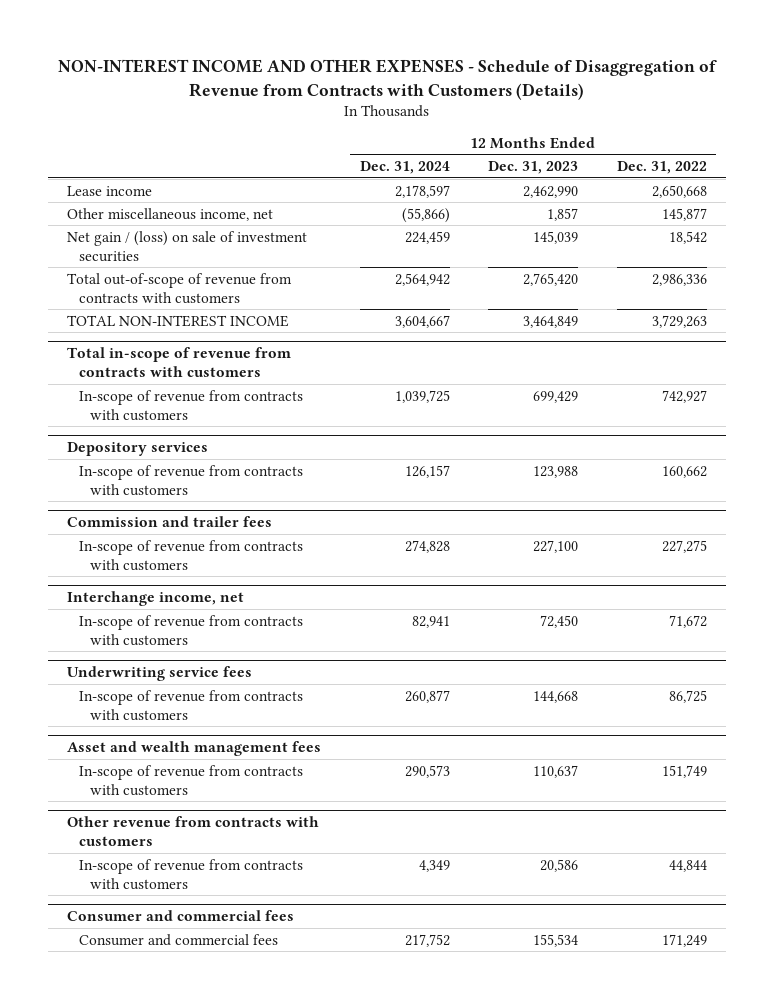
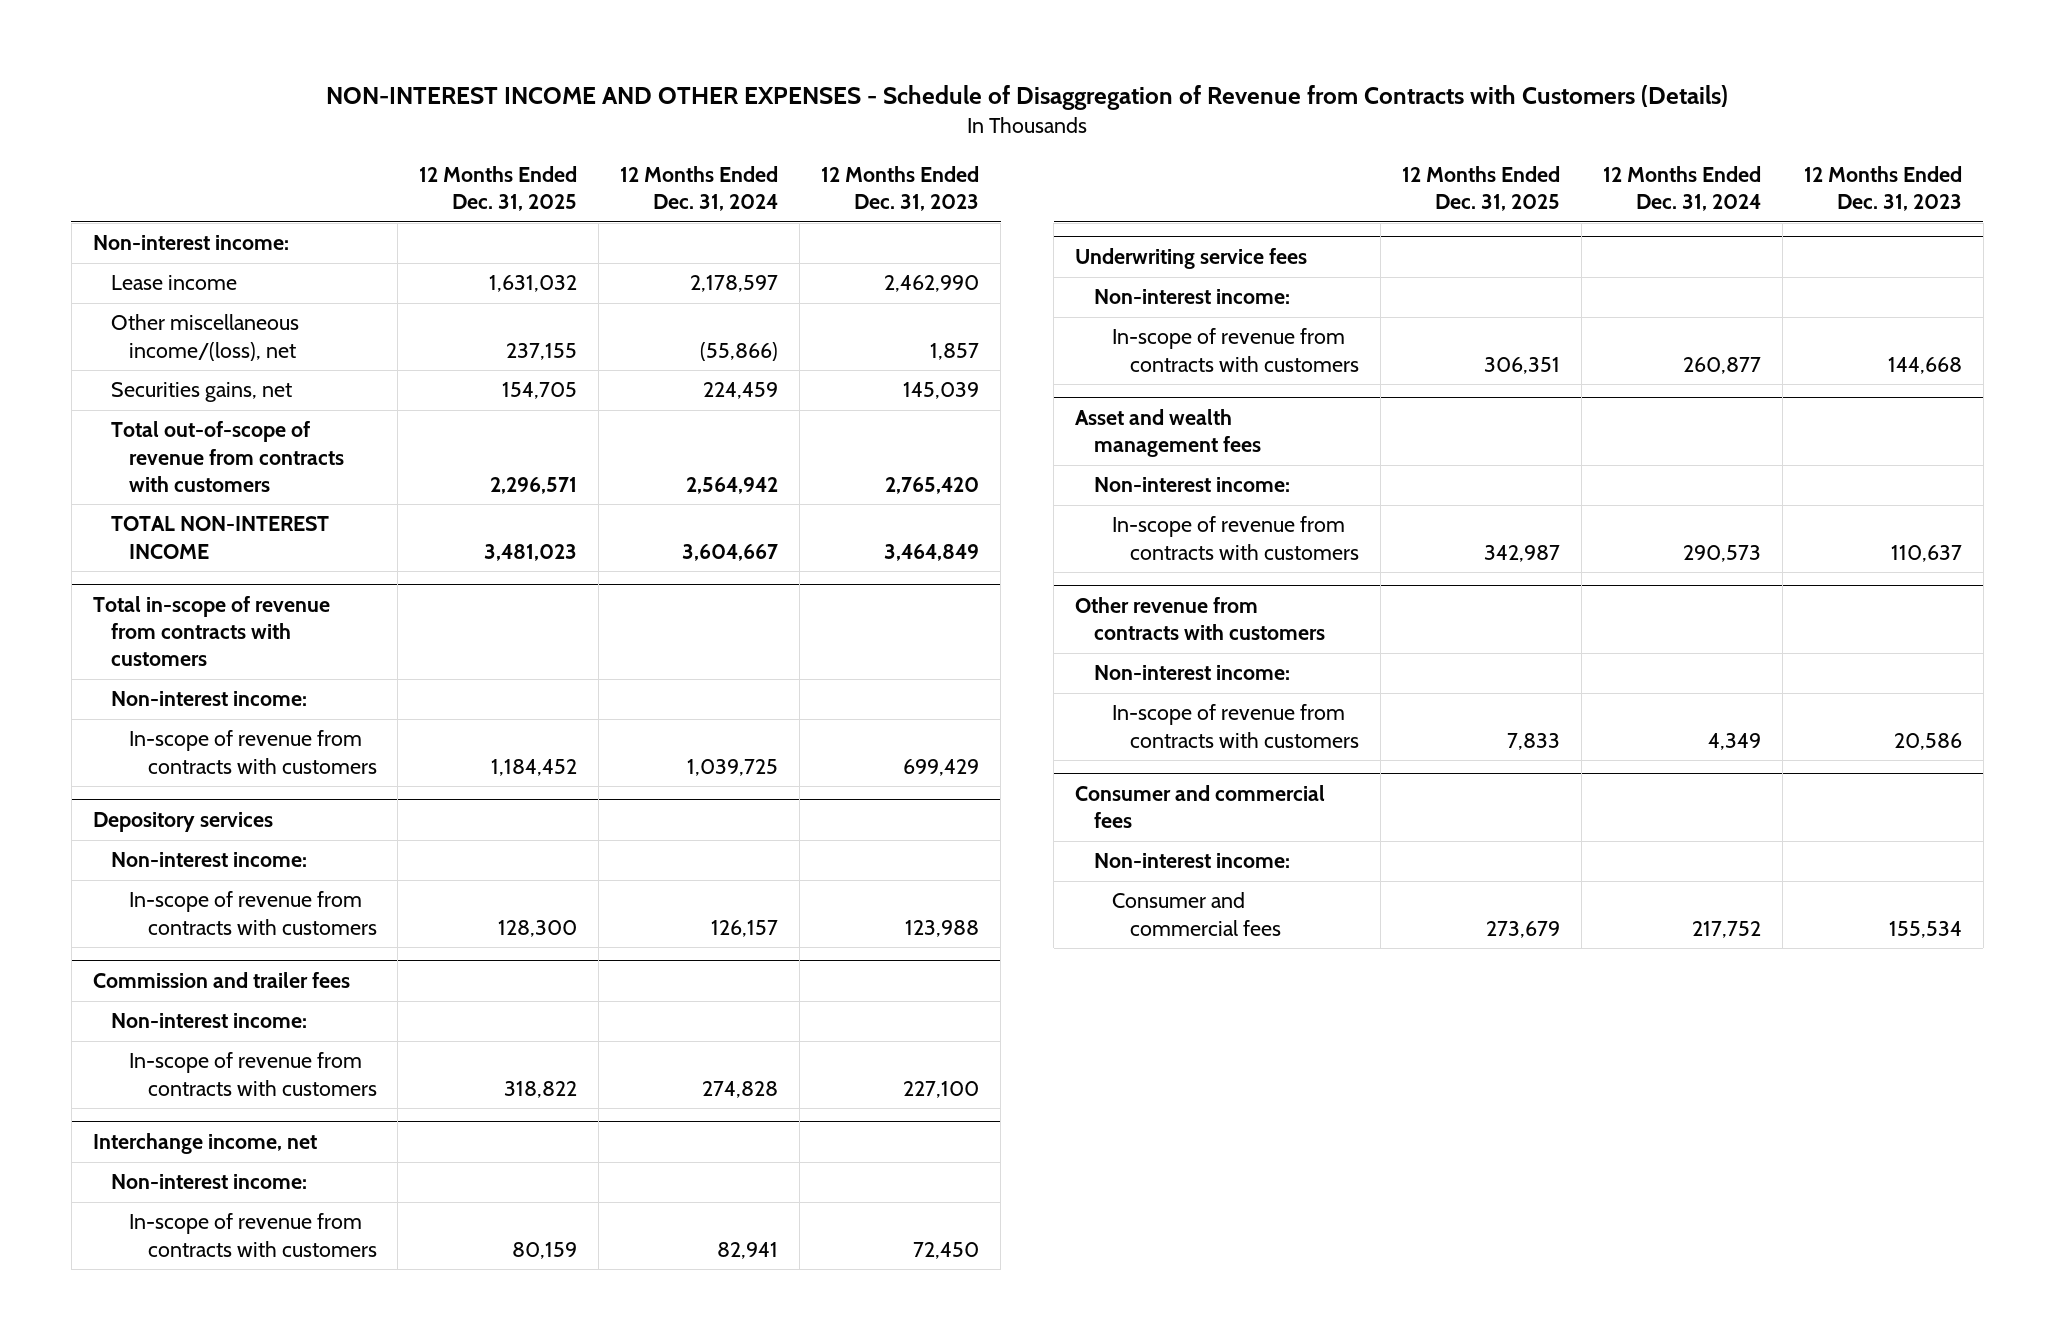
[616,161,707,175] Dec. 31, 2022 -> none
none -> [419,165,578,211] 12 Months Ended Dec. 31, 2025
none -> [92,235,289,251] Non-interest income:
[67,207,274,221] Other miscellaneous income, net -> [110,314,299,361] Other miscellaneous income/(loss), net
[67,230,308,262] Net gain / (loss) on sale of investment securities -> [110,382,292,403] Securities gains, net
none -> [110,691,307,707] Non-interest income:
none -> [110,852,307,868] Non-interest income:
none -> [110,1013,307,1029] Non-interest income:
none -> [110,1174,307,1190] Non-interest income:
none -> [1093,289,1290,305] Non-interest income:
none -> [1093,477,1290,493] Non-interest income:
none -> [1093,665,1290,681] Non-interest income:
none -> [1093,853,1290,869] Non-interest income:

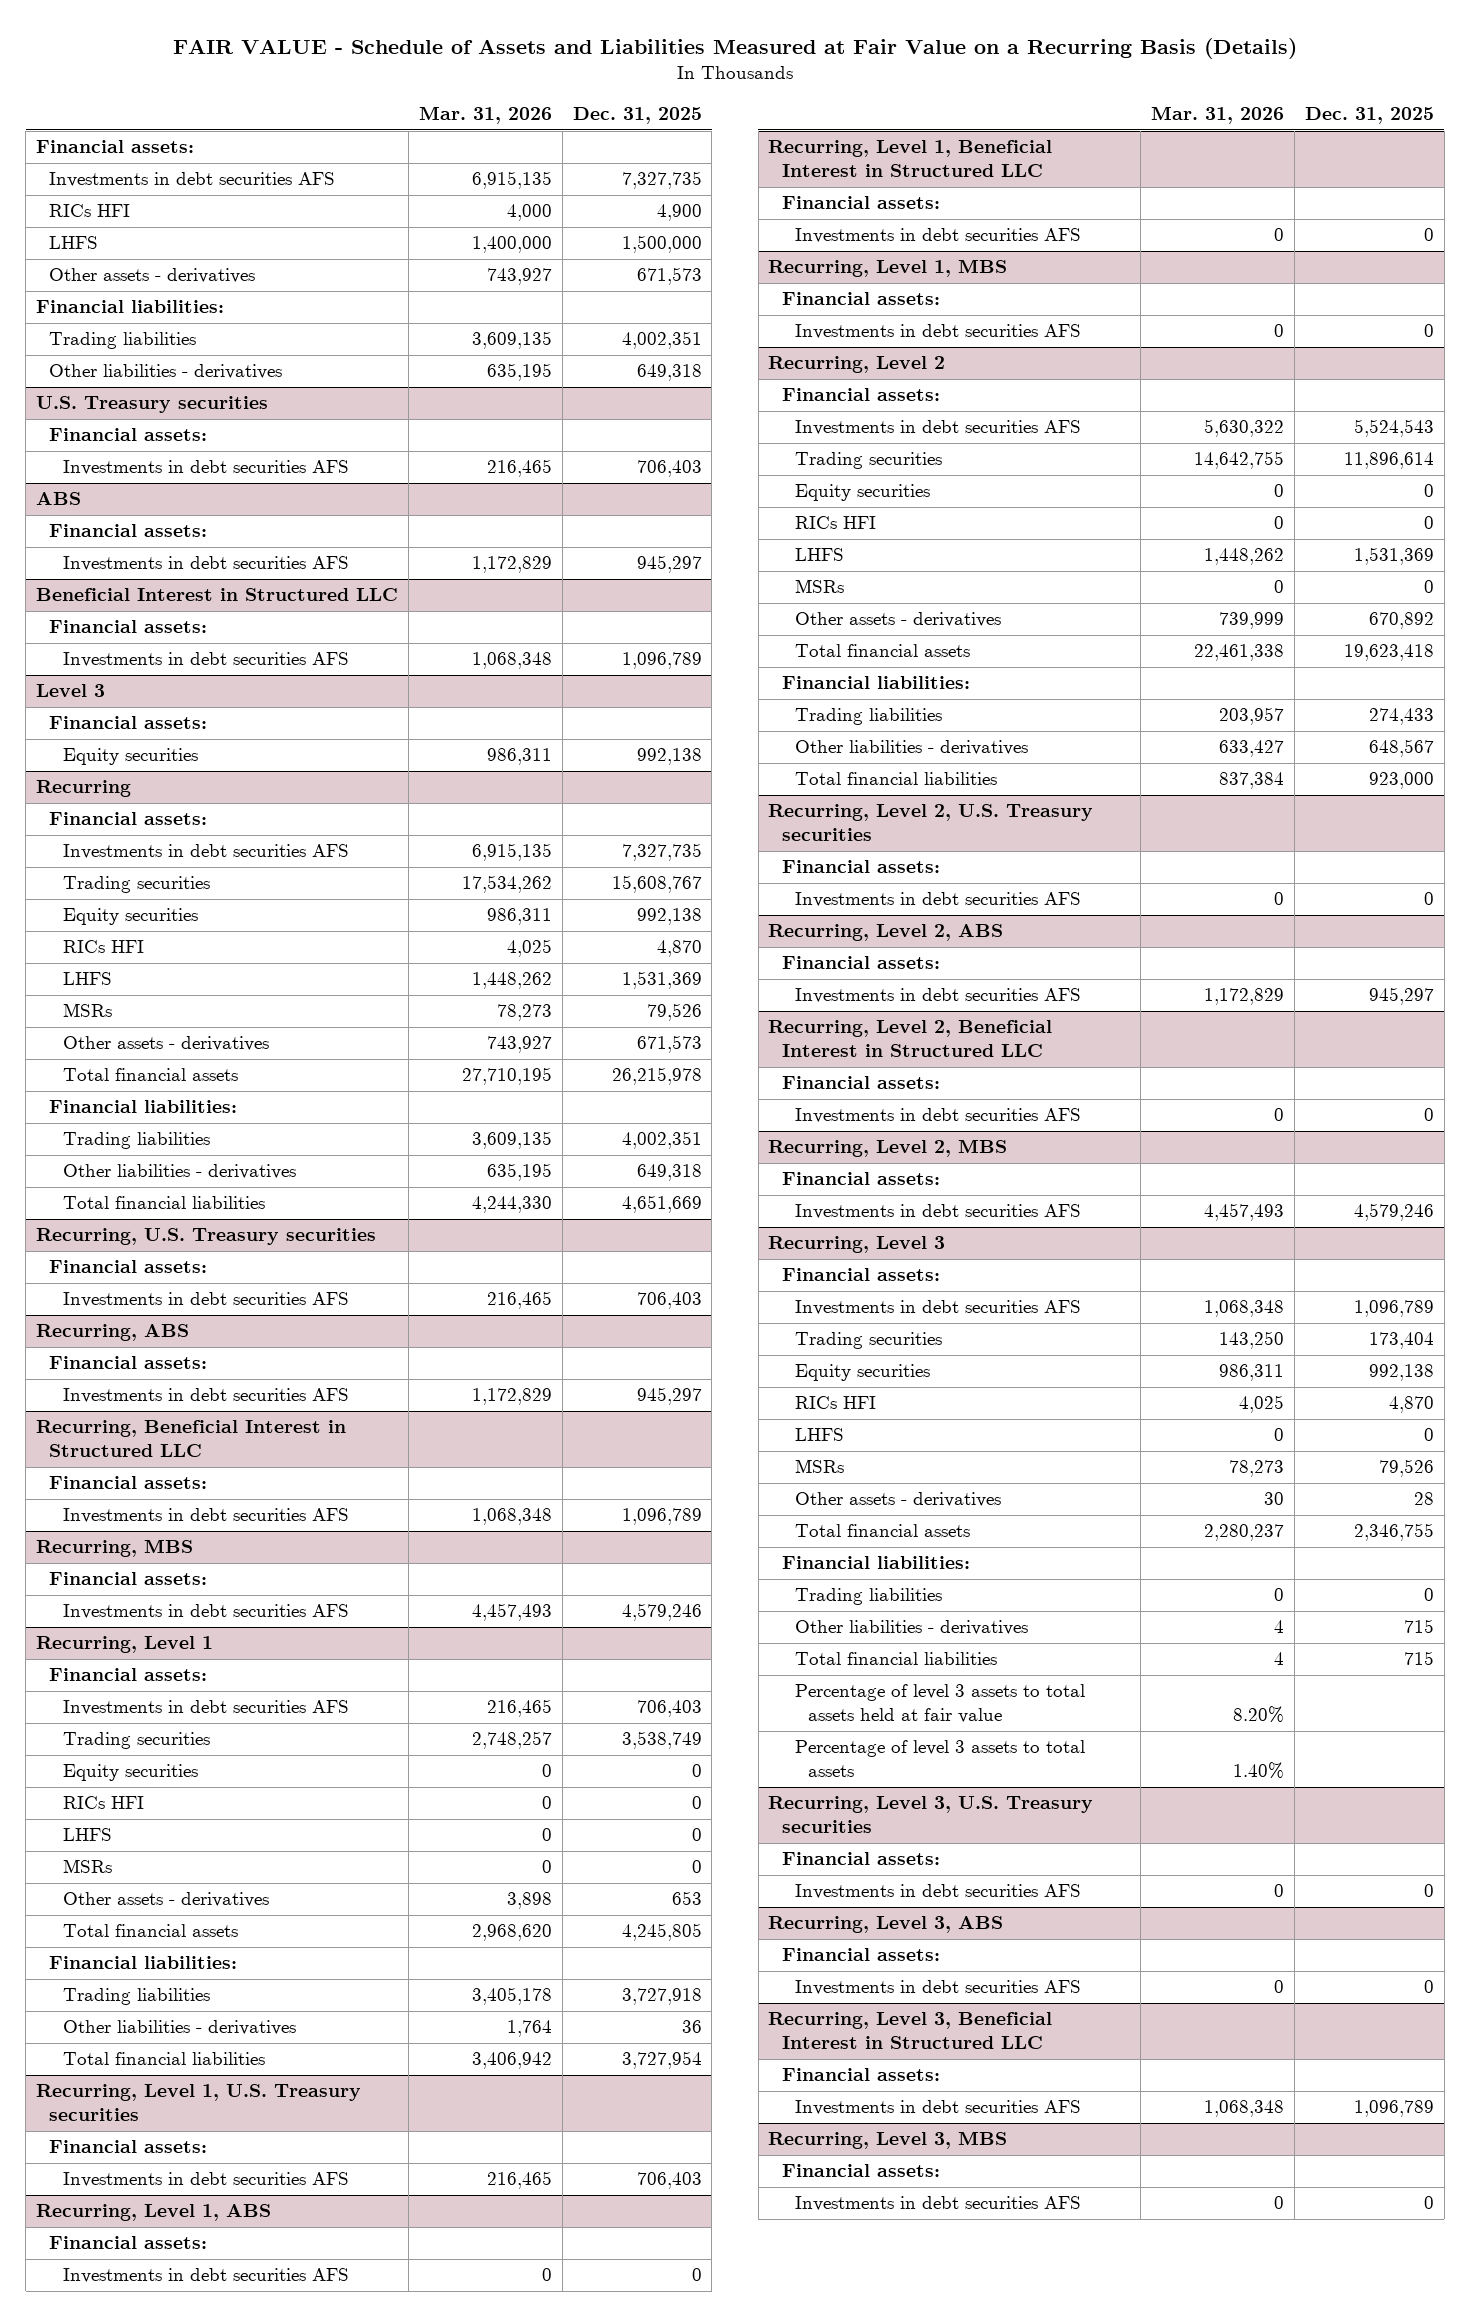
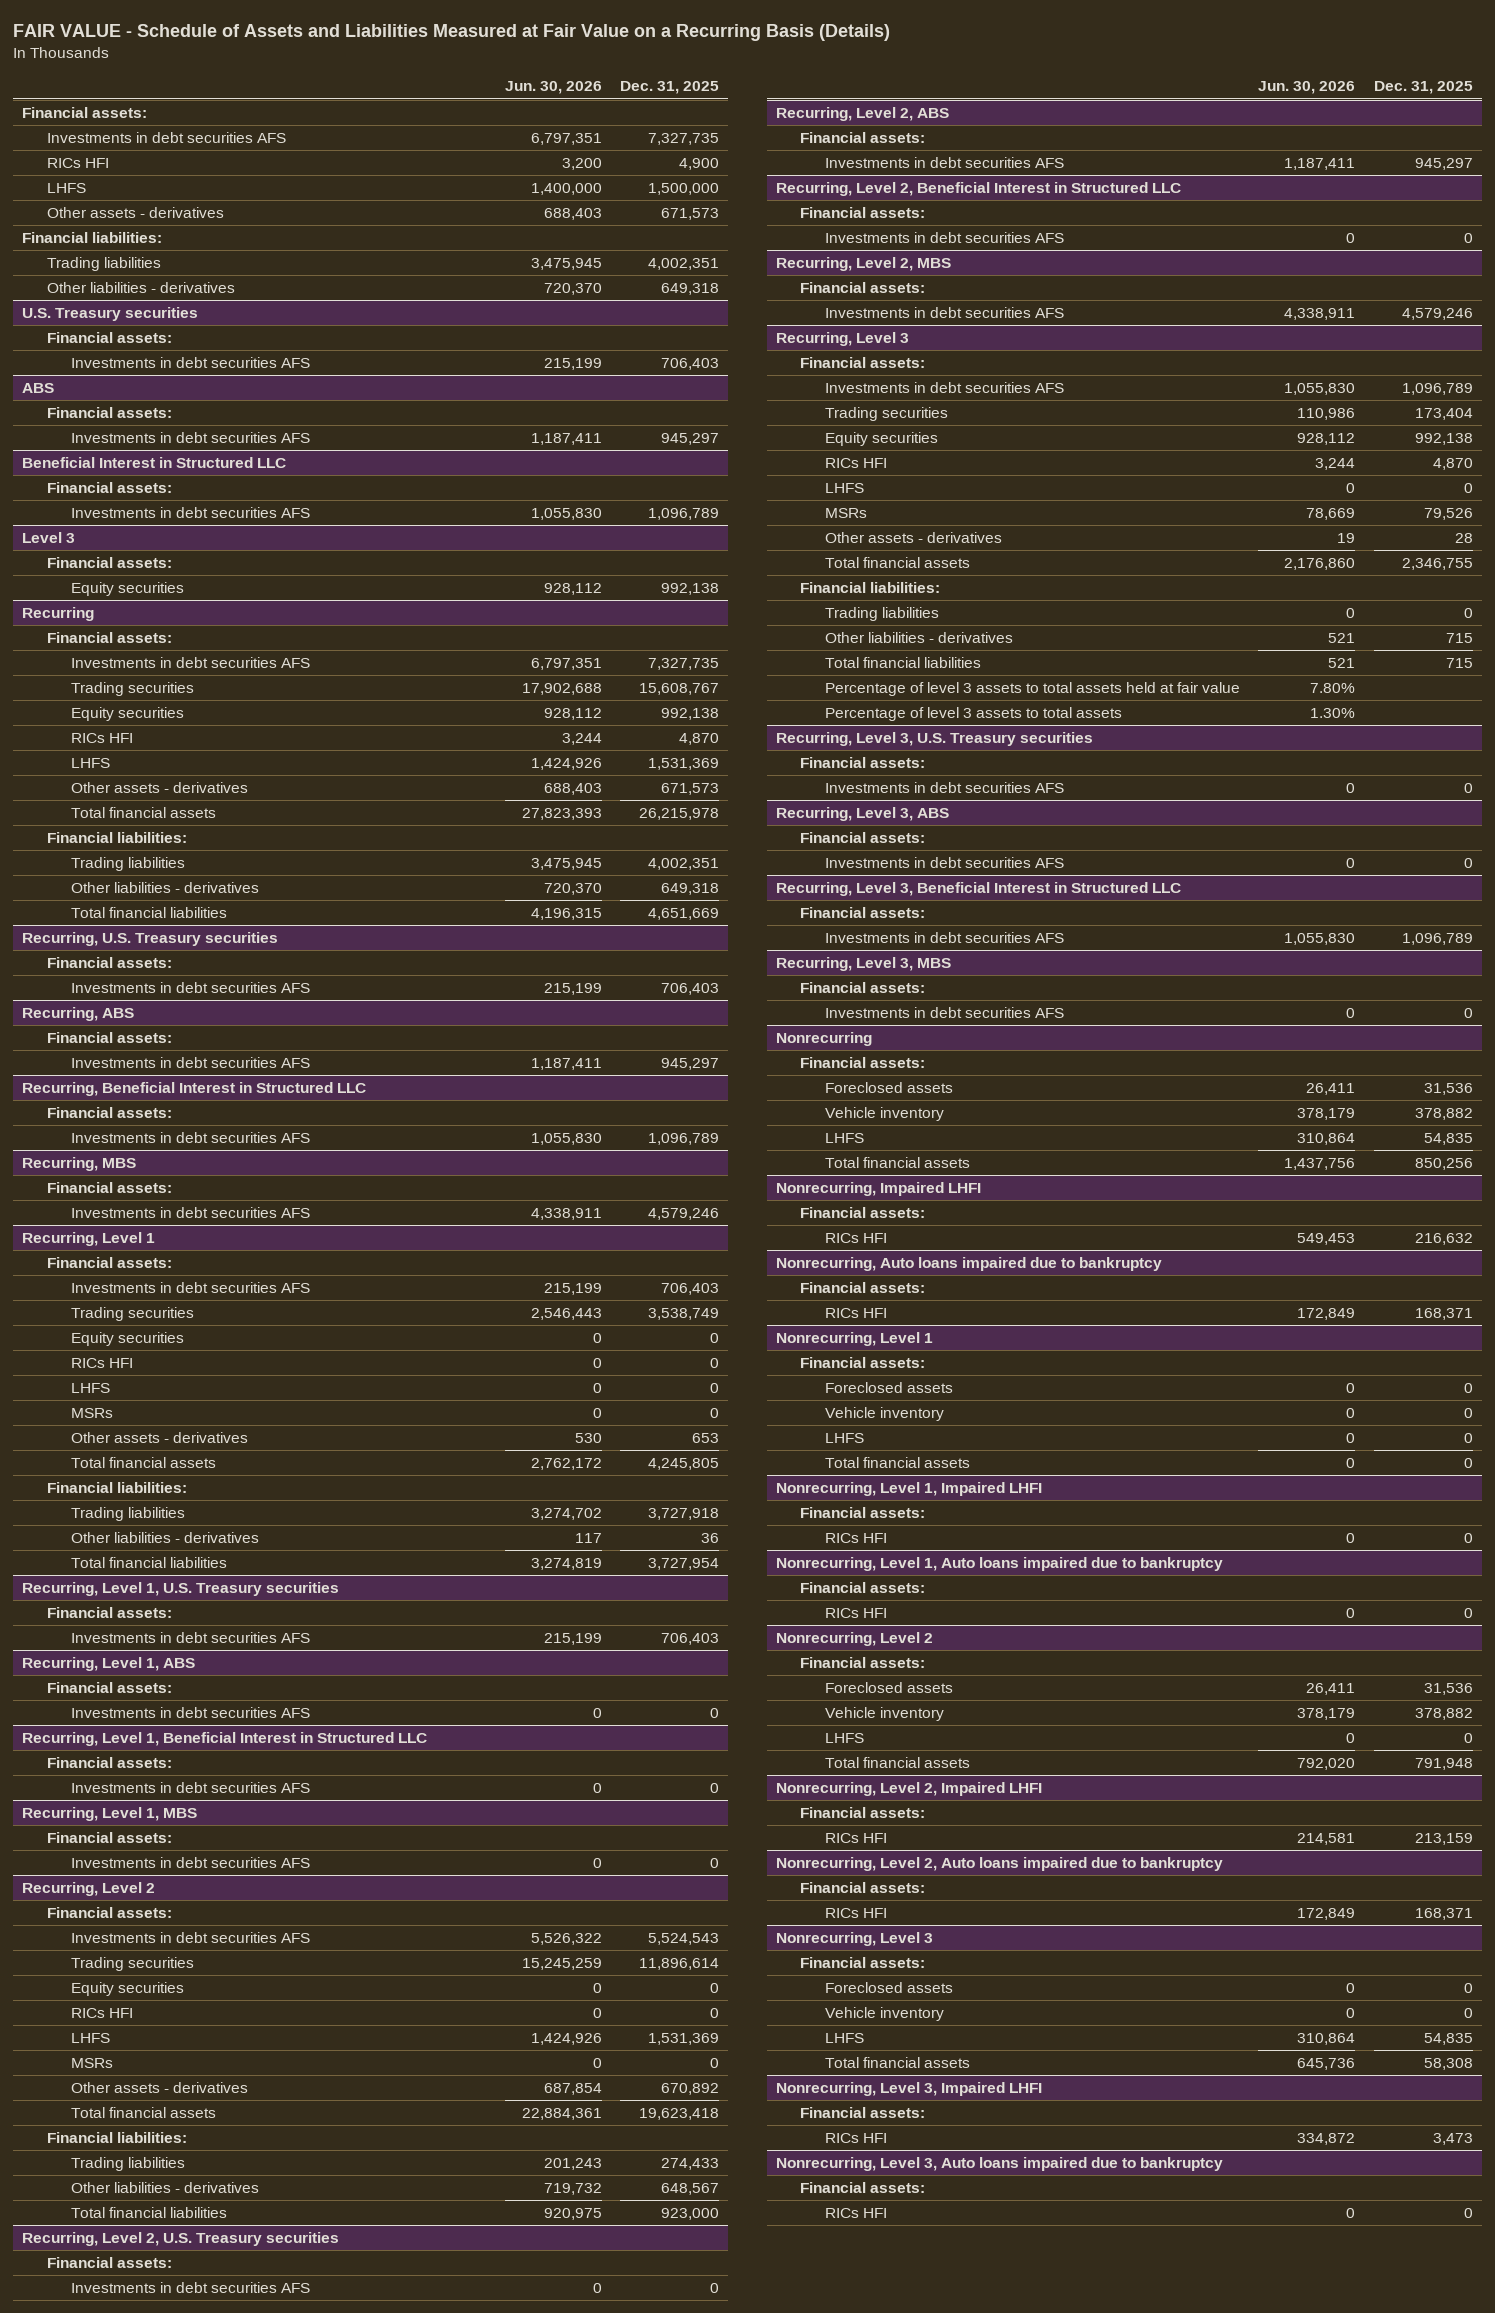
[418,106,552,125] Mar. 31, 2026 -> none
none -> [504,81,602,95] Jun. 30, 2026
[62,1003,112,1018] MSRs -> none
none -> [775,1031,872,1046] Nonrecurring
none -> [800,1056,926,1068] Financial assets:
none -> [824,1081,953,1093] Foreclosed assets
none -> [824,1106,944,1121] Vehicle inventory
none -> [824,1132,864,1143] LHFS
none -> [824,1156,970,1168] Total financial assets
none -> [775,1181,981,1196] Nonrecurring, Impaired LHFI
none -> [800,1206,926,1218] Financial assets:
none -> [824,1232,887,1243] RICs HFI
none -> [775,1256,1162,1271] Nonrecurring, Auto loans impaired due to bankruptcy
none -> [800,1281,926,1293] Financial assets:
none -> [824,1307,887,1318] RICs HFI
none -> [775,1331,933,1346] Nonrecurring, Level 1
none -> [800,1356,926,1368] Financial assets:
none -> [824,1381,953,1393] Foreclosed assets
none -> [824,1406,944,1421] Vehicle inventory
none -> [824,1432,864,1443] LHFS
none -> [824,1456,970,1468] Total financial assets
none -> [775,1481,1042,1496] Nonrecurring, Level 1, Impaired LHFI
none -> [800,1506,926,1518] Financial assets:
none -> [824,1532,887,1543] RICs HFI
none -> [775,1556,1223,1571] Nonrecurring, Level 1, Auto loans impaired due to bankruptcy
none -> [800,1581,926,1593] Financial assets:
none -> [824,1607,887,1618] RICs HFI
none -> [775,1631,933,1646] Nonrecurring, Level 2
none -> [800,1656,926,1668] Financial assets:
none -> [824,1681,953,1693] Foreclosed assets
none -> [824,1706,944,1721] Vehicle inventory
none -> [824,1732,864,1743] LHFS
none -> [824,1756,970,1768] Total financial assets
none -> [775,1781,1042,1796] Nonrecurring, Level 2, Impaired LHFI
none -> [800,1806,926,1818] Financial assets:
none -> [824,1832,887,1843] RICs HFI
none -> [775,1856,1223,1871] Nonrecurring, Level 2, Auto loans impaired due to bankruptcy
none -> [800,1881,926,1893] Financial assets:
none -> [824,1907,887,1918] RICs HFI
none -> [775,1931,933,1946] Nonrecurring, Level 3
none -> [800,1956,926,1968] Financial assets:
none -> [824,1981,953,1993] Foreclosed assets
none -> [824,2006,944,2021] Vehicle inventory
none -> [824,2032,864,2043] LHFS
none -> [824,2056,970,2068] Total financial assets
none -> [775,2081,1042,2096] Nonrecurring, Level 3, Impaired LHFI
none -> [800,2106,926,2118] Financial assets:
none -> [824,2132,887,2143] RICs HFI
none -> [775,2156,1223,2171] Nonrecurring, Level 3, Auto loans impaired due to bankruptcy
none -> [800,2181,926,2193] Financial assets:
none -> [824,2207,887,2218] RICs HFI

